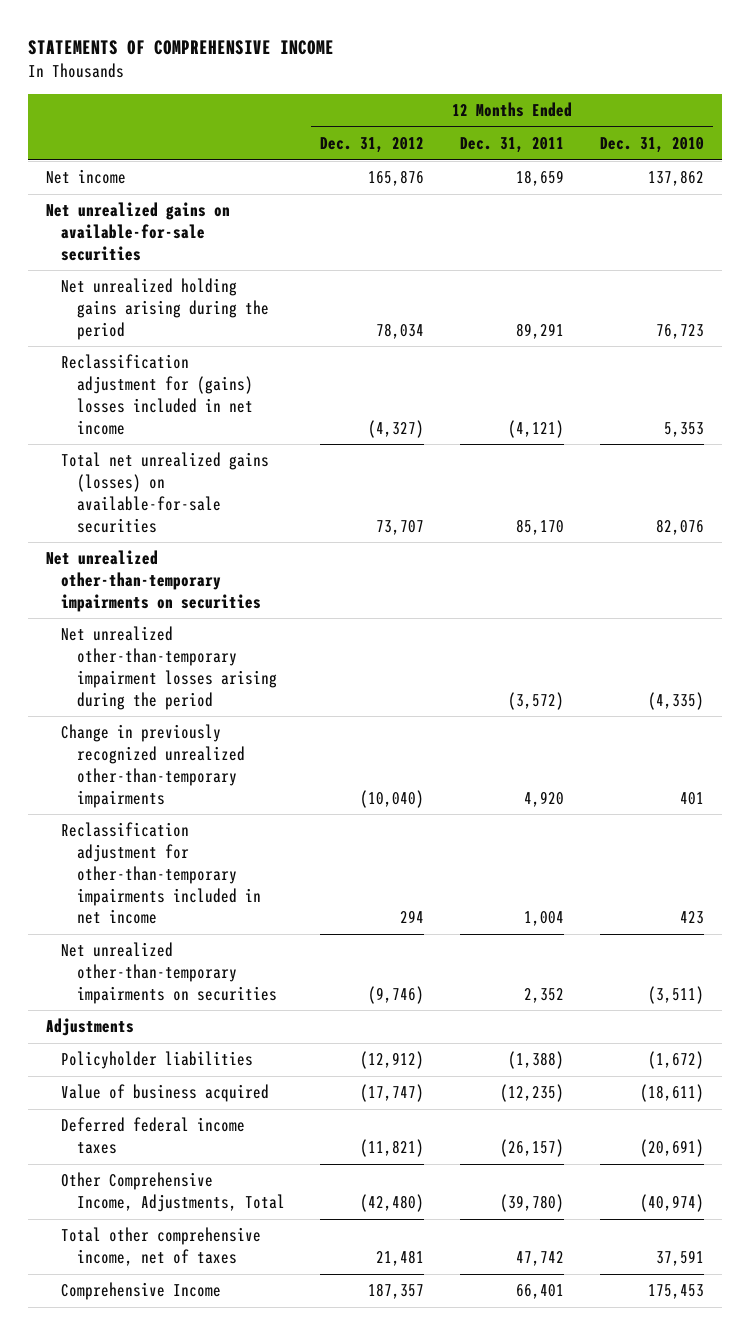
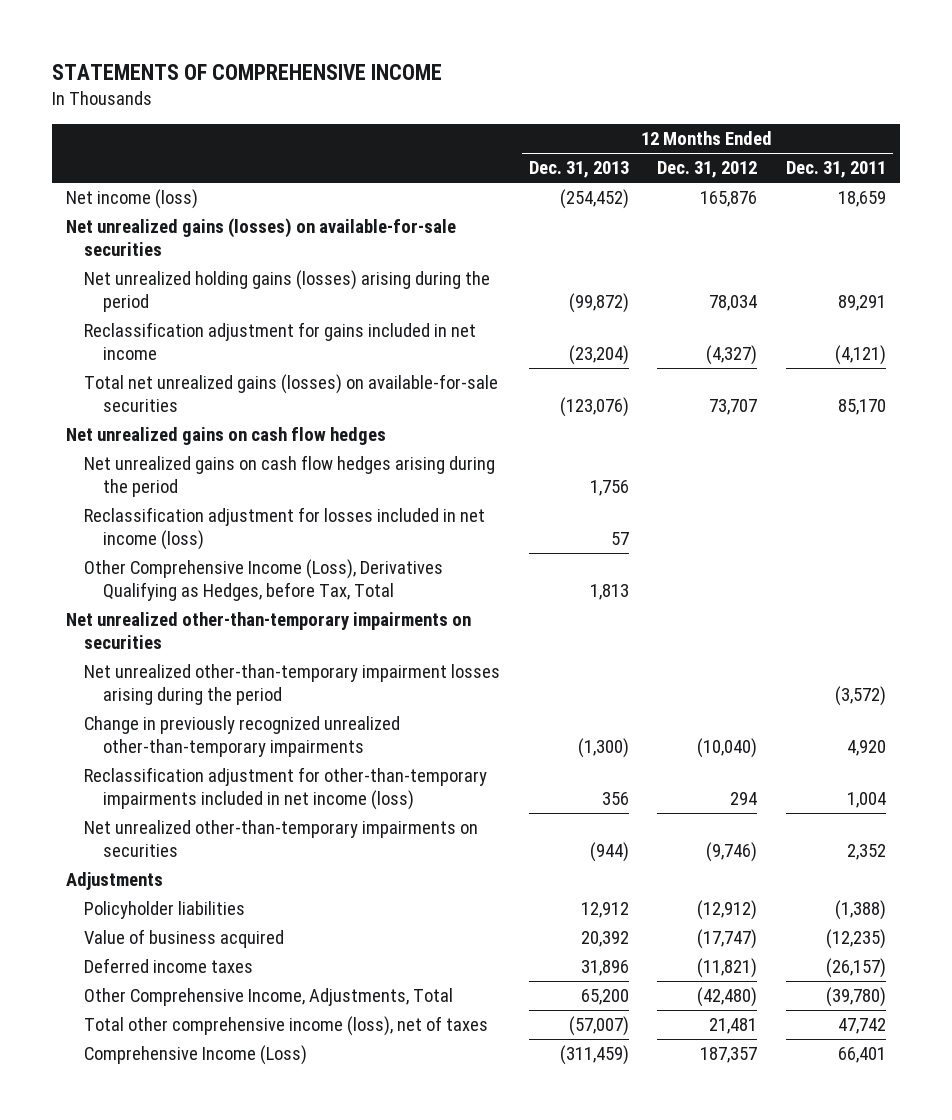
[600,137,705,154] Dec. 31, 2010 -> none
none -> [528,161,629,179] Dec. 31, 2013
[45,169,126,185] Net income -> [65,189,198,210] Net income (loss)
[45,202,230,261] Net unrealized gains on available-for-sale securities -> [65,218,456,256] Net unrealized gains (losses) on available-for-sale securities
[61,278,269,340] Net unrealized holding gains arising during the period -> [84,270,491,312] Net unrealized holding gains (losses) arising during the period
[61,354,253,435] Reclassification adjustment for (gains) losses included in net income -> [84,322,477,360] Reclassification adjustment for gains included in net income
none -> [65,427,386,446] Net unrealized gains on cash flow hedges
none -> [84,455,496,497] Net unrealized gains on cash flow hedges arising during the period
none -> [84,507,486,550] Reclassification adjustment for losses included in net income (loss)
none -> [84,559,444,601] Other Comprehensive Income (Loss), Derivatives Qualifying as Hedges, before Tax, Total
[61,822,261,925] Reclassification adjustment for other-than-temporary impairments included in net income -> [84,767,488,810] Reclassification adjustment for other-than-temporary impairments included in net income (loss)
[61,1117,246,1155] Deferred federal income taxes -> [84,958,254,974] Deferred income taxes
[61,1227,262,1267] Total other comprehensive income, net of taxes -> [84,1016,489,1037] Total other comprehensive income (loss), net of taxes
[61,1282,222,1301] Comprehensive Income -> [84,1045,308,1066] Comprehensive Income (Loss)

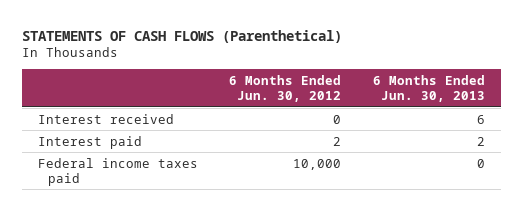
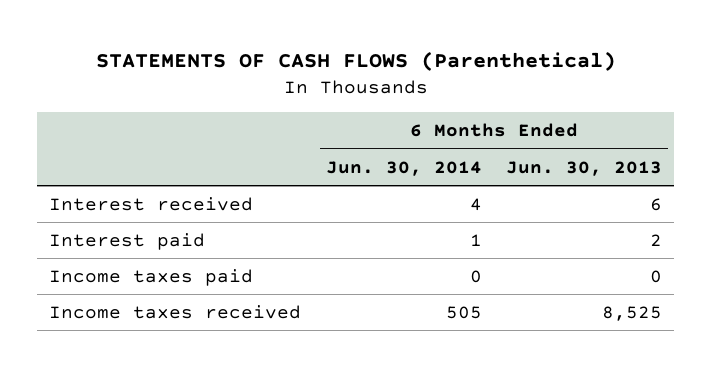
[229,75,342,103] 6 Months Ended Jun. 30, 2012 -> none
none -> [325,160,482,176] Jun. 30, 2014
[37,157,198,186] Federal income taxes paid -> [49,268,254,286] Income taxes paid
none -> [49,304,302,319] Income taxes received

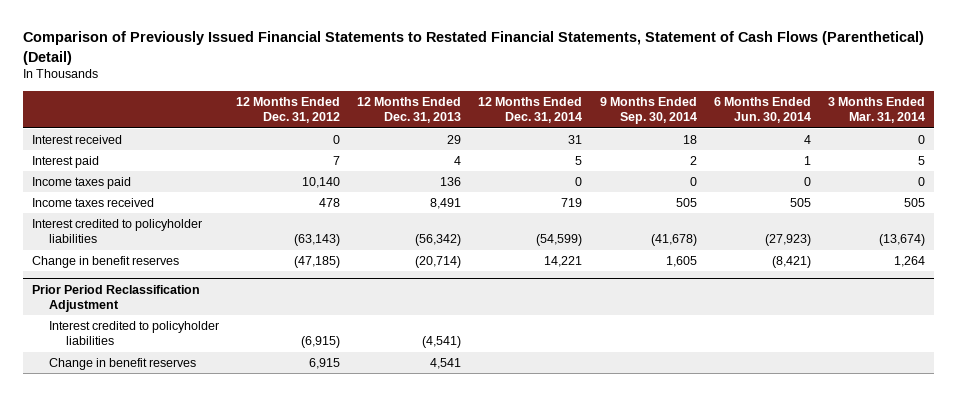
[95,51,616,72] STATEMENTS OF CASH FLOWS (Parenthetical) -> [23,31,925,65] Comparison of Previously Issued Financial Statements to Restated Financial Statements, Statement of Cash Flows (Parenthetical) (Detail)
[506,160,663,176] Jun. 30, 2013 -> none
none -> [235,96,340,124] 12 Months Ended Dec. 31, 2012
none -> [357,96,462,124] 12 Months Ended Dec. 31, 2013
none -> [478,96,583,124] 12 Months Ended Dec. 31, 2014
none -> [599,96,697,125] 9 Months Ended Sep. 30, 2014
none -> [827,96,925,124] 3 Months Ended Mar. 31, 2014
none -> [31,218,202,244] Interest credited to policyholder liabilities
none -> [31,255,179,268] Change in benefit reserves
none -> [31,284,200,313] Prior Period Reclassification Adjustment
none -> [48,320,219,346] Interest credited to policyholder liabilities
none -> [48,357,196,370] Change in benefit reserves

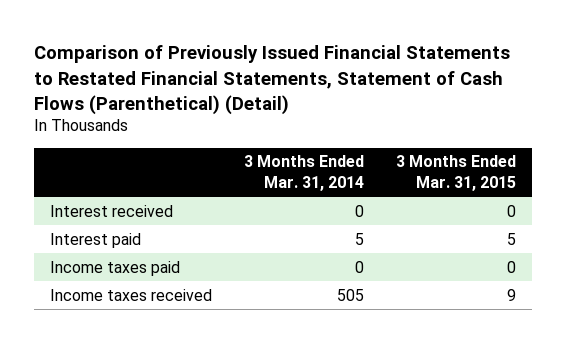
[235,96,340,124] 12 Months Ended Dec. 31, 2012 -> none
[357,96,462,124] 12 Months Ended Dec. 31, 2013 -> none
[478,96,583,124] 12 Months Ended Dec. 31, 2014 -> none
[599,96,697,125] 9 Months Ended Sep. 30, 2014 -> none
[713,96,811,124] 6 Months Ended Jun. 30, 2014 -> none
none -> [396,155,517,191] 3 Months Ended Mar. 31, 2015
[31,218,202,244] Interest credited to policyholder liabilities -> none
[31,255,179,268] Change in benefit reserves -> none
[31,284,200,313] Prior Period Reclassification Adjustment -> none
[48,320,219,346] Interest credited to policyholder liabilities -> none
[48,357,196,370] Change in benefit reserves -> none

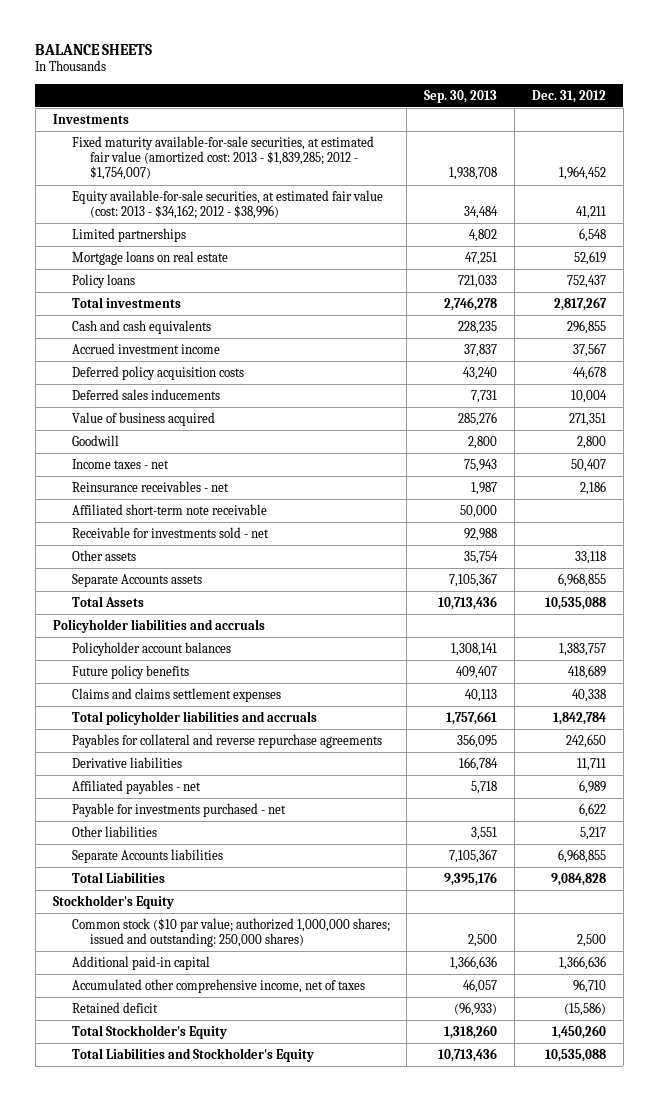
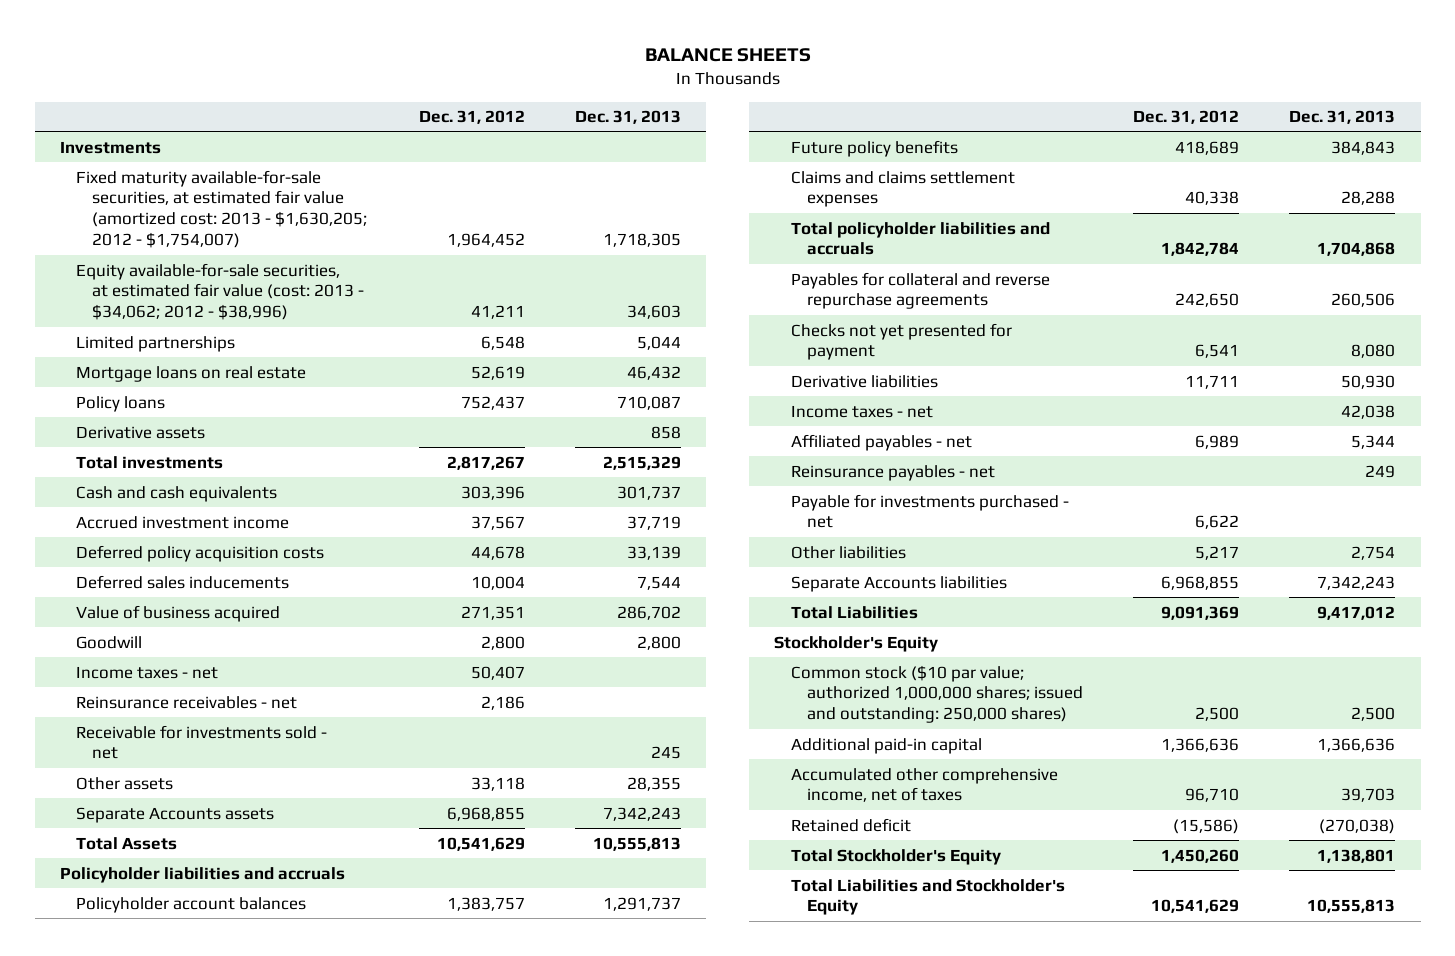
[424,89,498,103] Sep. 30, 2013 -> none
none -> [575,110,682,125] Dec. 31, 2013
[71,135,374,181] Fixed maturity available-for-sale securities, at estimated fair value (amortized cost: 2013 - $1,839,285; 2012 - $1,754,007) -> [76,169,368,249] Fixed maturity available-for-sale securities, at estimated fair value (amortized cost: 2013 - $1,630,205; 2012 - $1,754,007)
[71,189,383,220] Equity available-for-sale securities, at estimated fair value (cost: 2013 - $34,162; 2012 - $38,996) -> [76,262,365,321] Equity available-for-sale securities, at estimated fair value (cost: 2013 - $34,062; 2012 - $38,996)
none -> [76,425,206,439] Derivative assets
[566,319,606,334] 296,855 -> [460,485,525,500] 303,396
[71,503,267,515] Affiliated short-term note receivable -> none
[544,596,606,610] 10,535,088 -> [436,836,525,851] 10,541,629
none -> [790,322,1012,361] Checks not yet presented for payment
none -> [790,404,933,418] Income taxes - net
none -> [790,464,995,481] Reinsurance payables - net
[550,872,606,886] 9,084,828 -> [1161,605,1240,620] 9,091,369
[544,1048,606,1062] 10,535,088 -> [1151,899,1240,914] 10,541,629

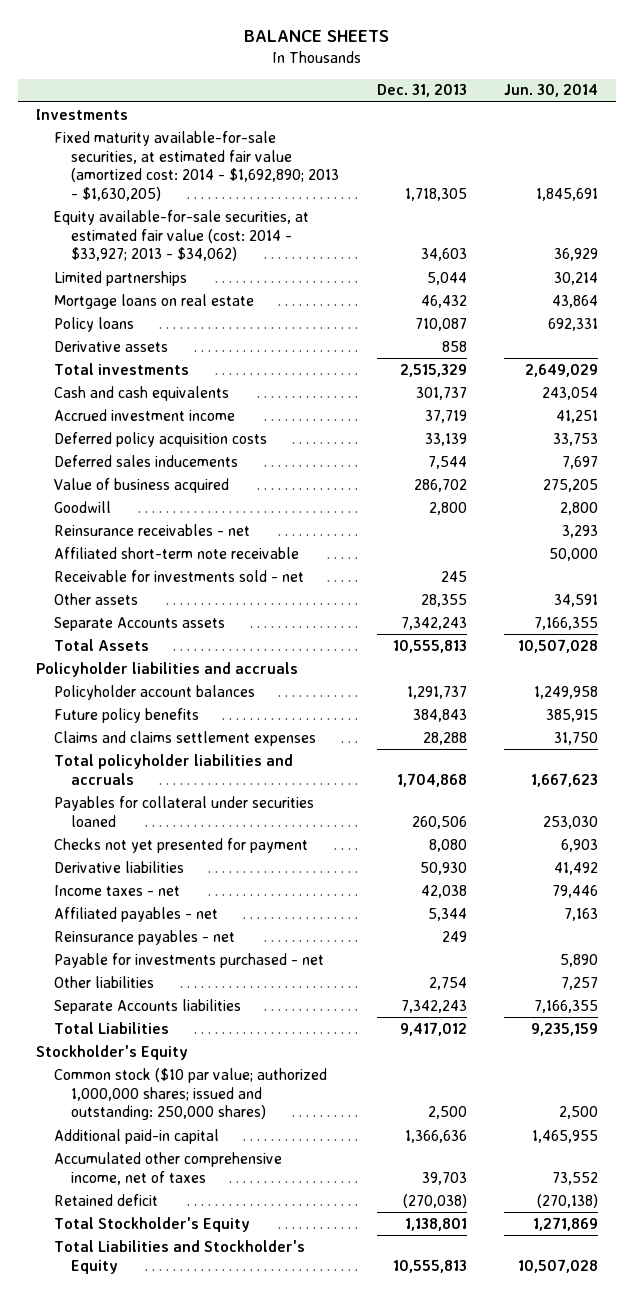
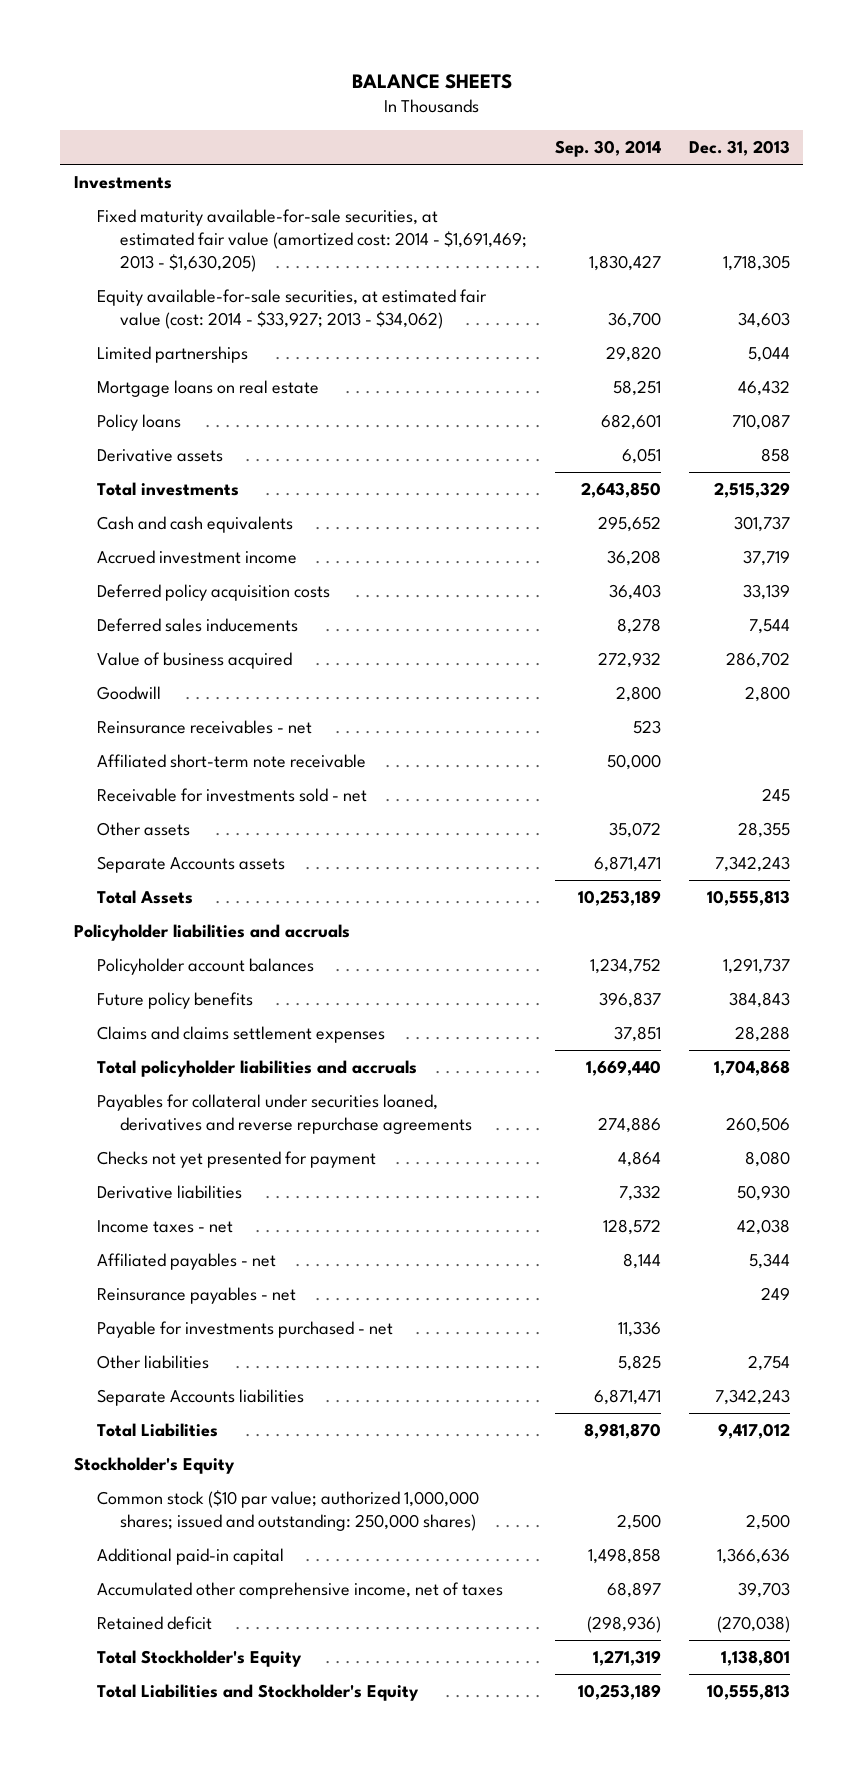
[503,84,598,98] Jun. 30, 2014 -> none
none -> [555,140,662,158] Sep. 30, 2014
[53,130,340,202] Fixed maturity available-for-sale securities, at estimated fair value (amortized cost: 2014 - $1,692,890; 2013 - $1,630,205) -> [97,209,528,272] Fixed maturity available-for-sale securities, at estimated fair value (amortized cost: 2014 - $1,691,469; 2013 - $1,630,205)
[53,795,314,827] Payables for collateral under securities loaned -> [97,1094,473,1134] Payables for collateral under securities loaned, derivatives and reverse repurchase agreements

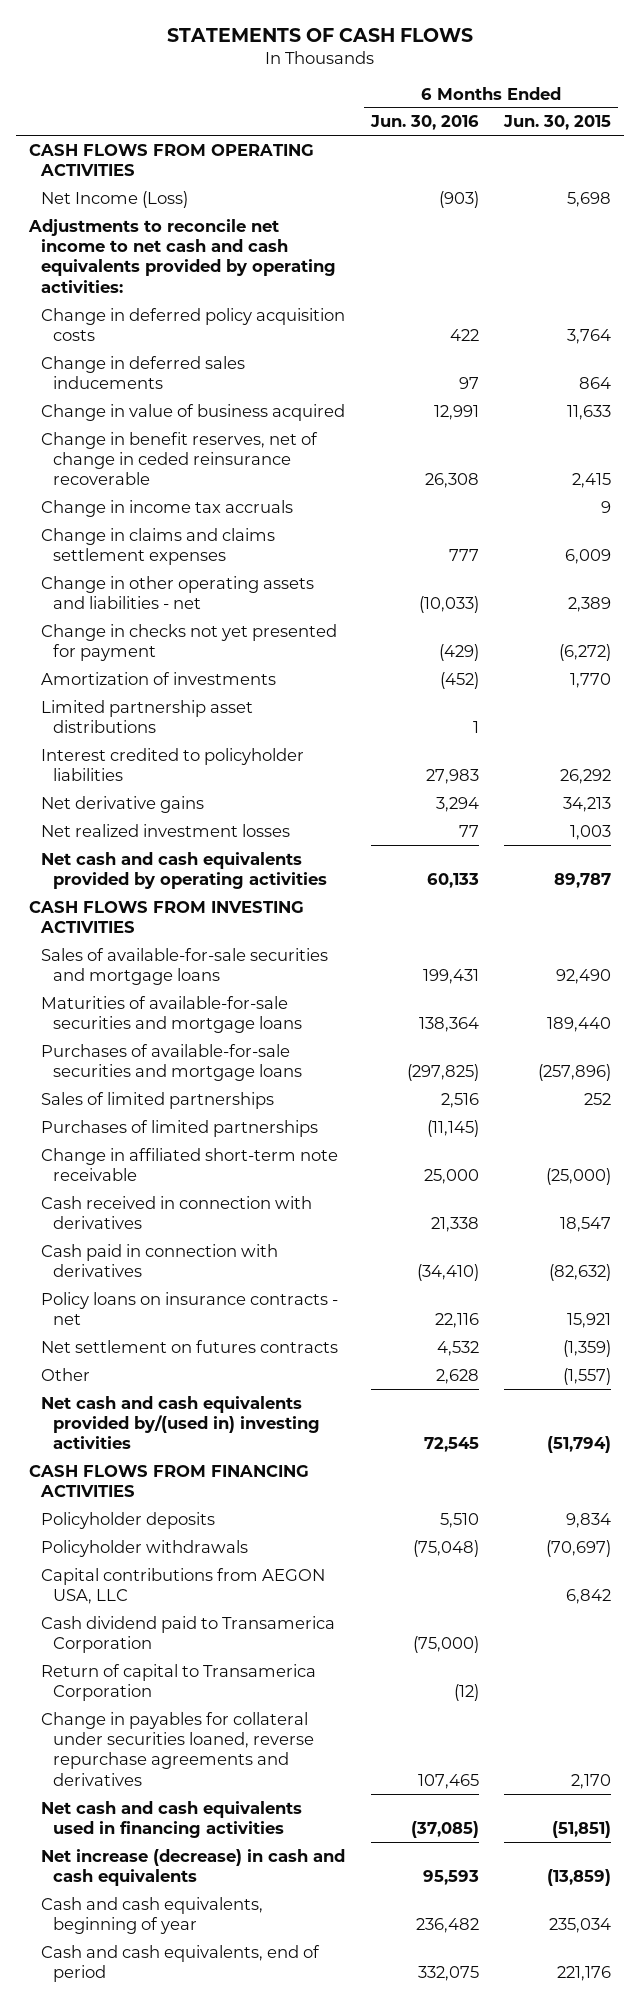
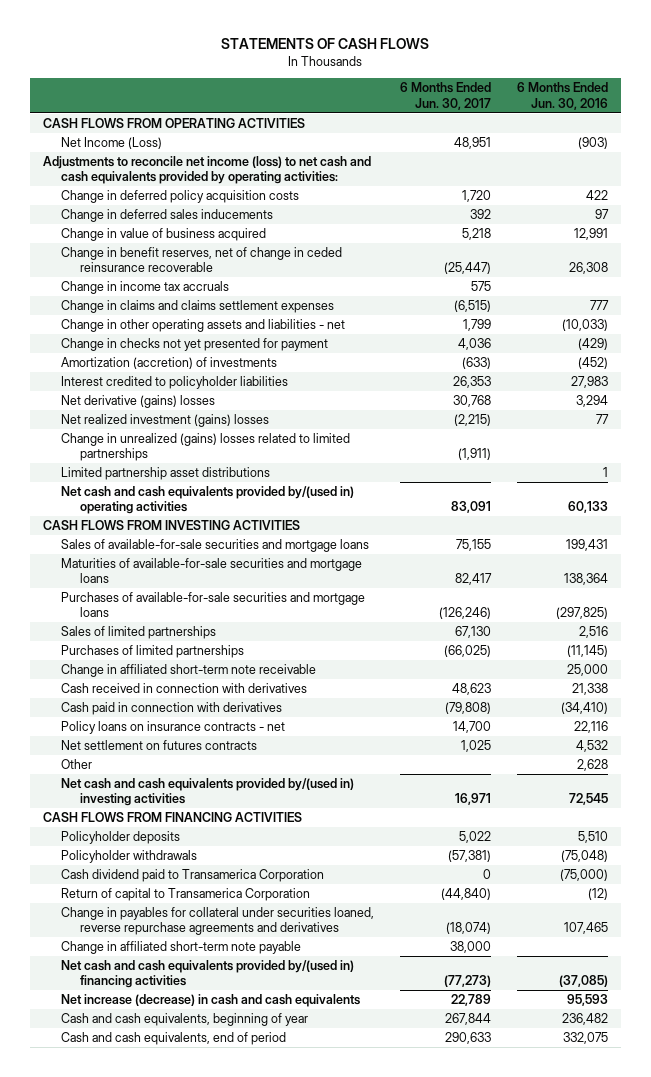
[503,115,612,131] Jun. 30, 2015 -> none
none -> [400,82,492,110] 6 Months Ended Jun. 30, 2017
[28,218,336,293] Adjustments to reconcile net income to net cash and cash equivalents provided by operating activities: -> [42,155,371,185] Adjustments to reconcile net income (loss) to net cash and cash equivalents provided by operating activities:
[40,671,276,685] Amortization of investments -> [61,356,278,369] Amortization (accretion) of investments
[40,795,204,813] Net derivative gains -> [61,394,216,408] Net derivative (gains) losses
[40,823,290,837] Net realized investment losses -> [61,413,270,427] Net realized investment (gains) losses
none -> [61,432,351,462] Change in unrealized (gains) losses related to limited partnerships
[40,699,253,733] Limited partnership asset distributions -> [61,466,271,480] Limited partnership asset distributions
[40,851,327,889] Net cash and cash equivalents provided by operating activities -> [61,485,355,515] Net cash and cash equivalents provided by/(used in) operating activities
[40,1567,325,1604] Capital contributions from AEGON USA, LLC -> none
none -> [61,940,302,954] Change in affiliated short-term note payable
[40,1800,302,1838] Net cash and cash equivalents used in financing activities -> [61,959,355,989] Net cash and cash equivalents provided by/(used in) financing activities

